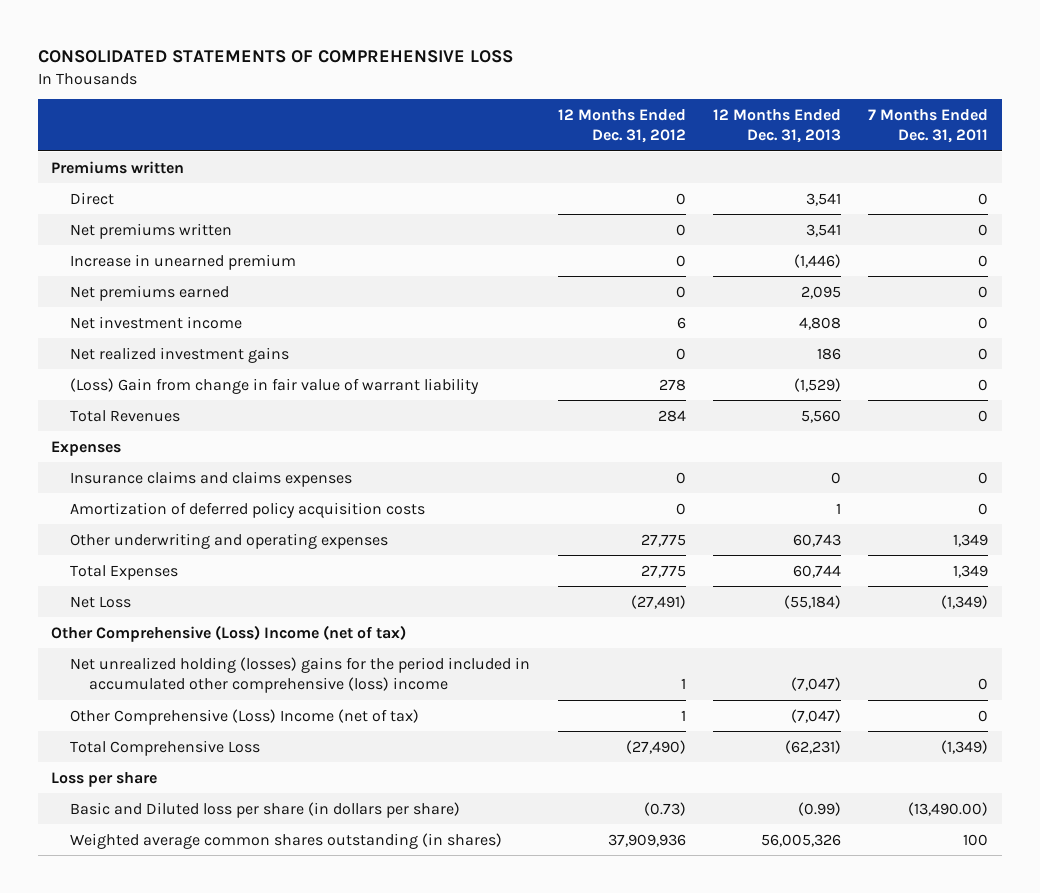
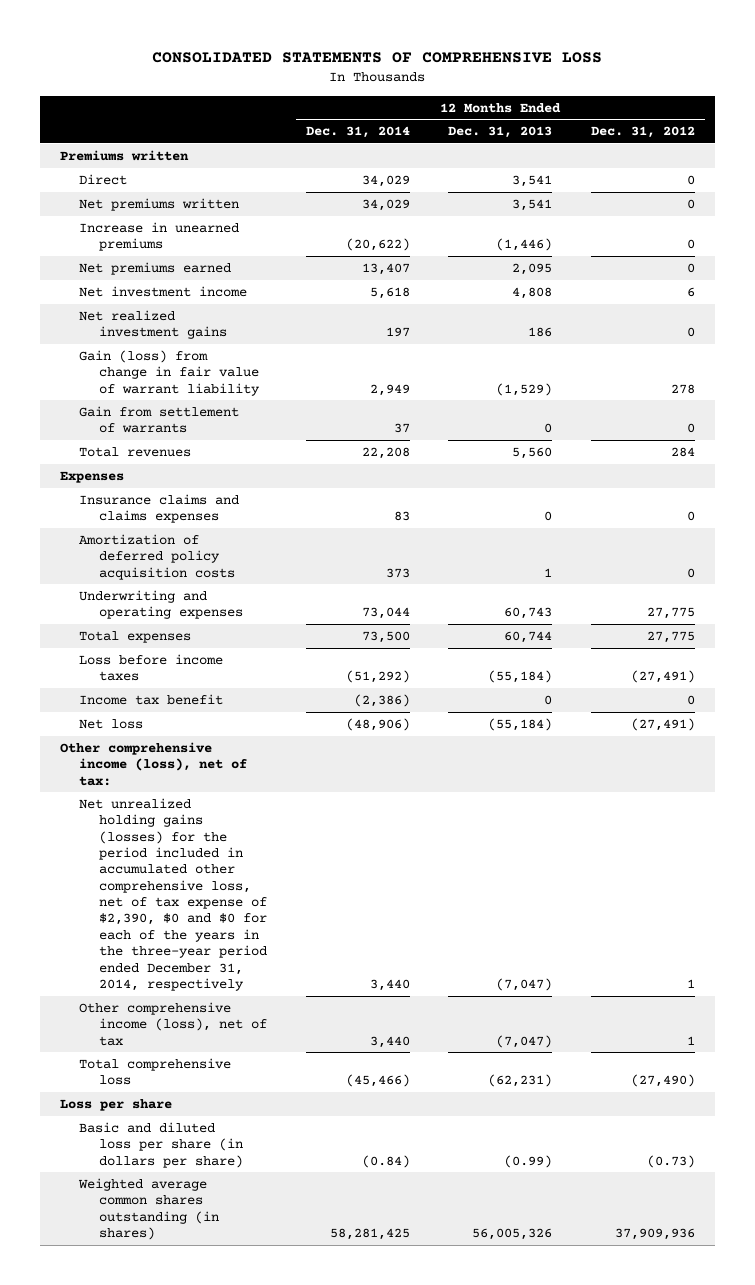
[868,108,989,144] 7 Months Ended Dec. 31, 2011 -> none
none -> [305,126,410,139] Dec. 31, 2014
[70,253,297,270] Increase in unearned premium -> [79,221,240,252] Increase in unearned premiums
[70,377,480,394] (Loss) Gain from change in fair value of warrant liability -> [79,349,260,396] Gain (loss) from change in fair value of warrant liability
none -> [79,405,240,434] Gain from settlement of warrants
[70,409,181,422] Total Revenues -> [79,446,192,457] Total revenues
[70,532,389,549] Other underwriting and operating expenses -> [79,589,243,620] Underwriting and operating expenses
[70,564,179,580] Total Expenses -> [79,630,192,643] Total expenses
none -> [79,653,224,682] Loss before income taxes
none -> [79,693,224,705] Income tax benefit
[70,595,132,608] Net Loss -> [79,718,144,729] Net loss
[51,624,407,642] Other Comprehensive (Loss) Income (net of tax) -> [59,741,248,786] Other comprehensive income (loss), net of tax:
[70,656,531,693] Net unrealized holding (losses) gains for the period included in accumulated other comprehensive (loss) income -> [79,797,267,991] Net unrealized holding gains (losses) for the period included in accumulated other comprehensive loss, net of tax expense of $2,390, $0 and $0 for each of the years in the three-year period ended December 31, 2014, respectively
[70,708,420,725] Other Comprehensive (Loss) Income (net of tax) -> [79,1001,267,1046] Other comprehensive income (loss), net of tax
[70,739,261,756] Total Comprehensive Loss -> [79,1057,232,1086] Total comprehensive loss
[70,801,461,818] Basic and Diluted loss per share (in dollars per share) -> [79,1121,243,1168] Basic and diluted loss per share (in dollars per share)

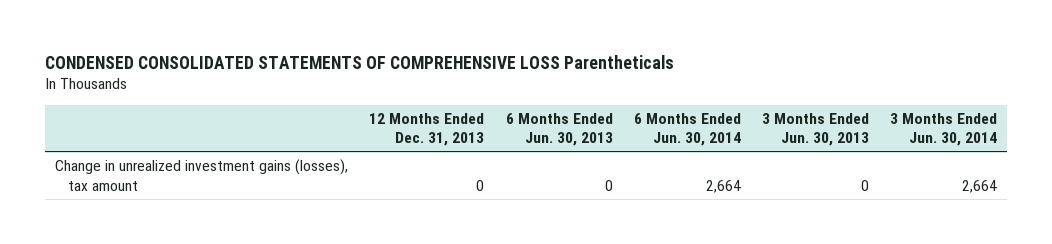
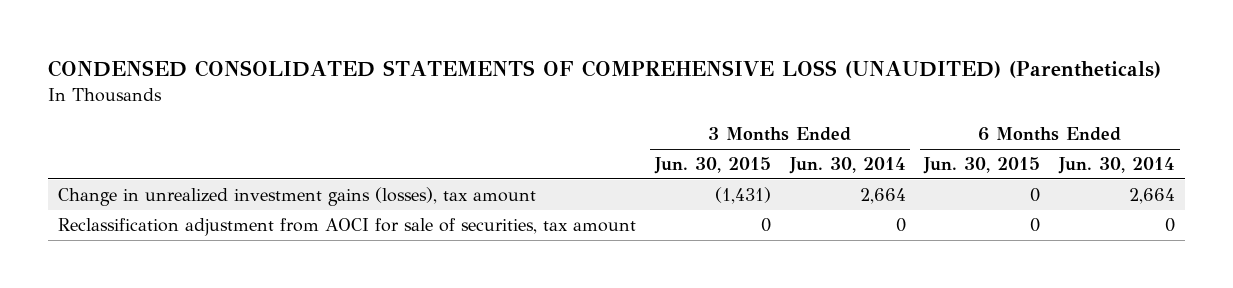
[44,54,674,69] CONDENSED CONSOLIDATED STATEMENTS OF COMPREHENSIVE LOSS Parentheticals -> [48,60,1162,79] CONDENSED CONSOLIDATED STATEMENTS OF COMPREHENSIVE LOSS (UNAUDITED) (Parentheticals)
[369,112,485,147] 12 Months Ended Dec. 31, 2013 -> none
[505,112,613,147] 6 Months Ended Jun. 30, 2013 -> none
[761,112,869,147] 3 Months Ended Jun. 30, 2013 -> none
none -> [653,157,771,175] Jun. 30, 2015
none -> [923,157,1041,175] Jun. 30, 2015
none -> [57,218,636,237] Reclassification adjustment from AOCI for sale of securities, tax amount

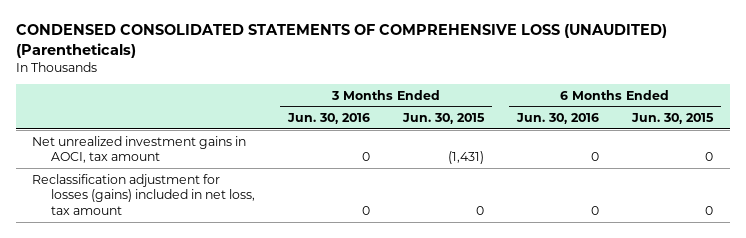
[788,157,906,175] Jun. 30, 2014 -> none
[1058,157,1176,175] Jun. 30, 2014 -> none
none -> [286,113,370,125] Jun. 30, 2016
none -> [516,113,600,125] Jun. 30, 2016
[57,187,536,207] Change in unrealized investment gains (losses), tax amount -> [32,135,247,164] Net unrealized investment gains in AOCI, tax amount
[57,218,636,237] Reclassification adjustment from AOCI for sale of securities, tax amount -> [32,173,255,216] Reclassification adjustment for losses (gains) included in net loss, tax amount

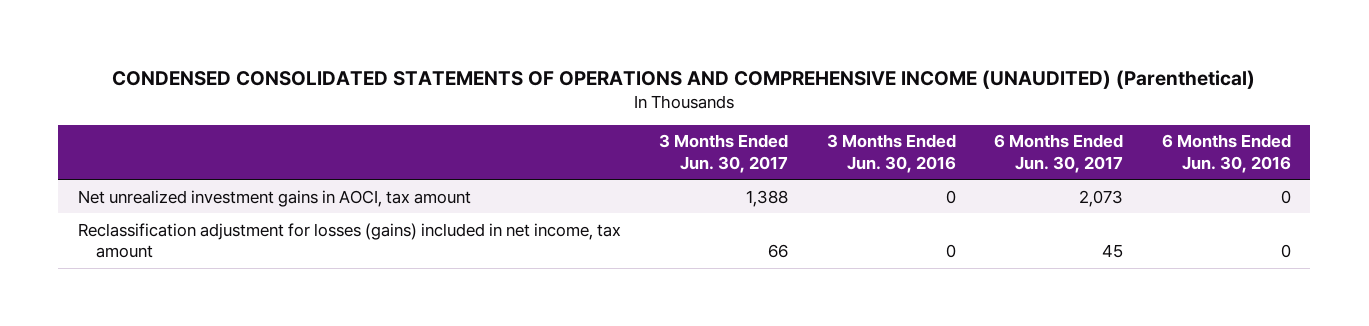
[15,24,667,58] CONDENSED CONSOLIDATED STATEMENTS OF COMPREHENSIVE LOSS (UNAUDITED) (Parentheticals) -> [112,69,1256,89] CONDENSED CONSOLIDATED STATEMENTS OF OPERATIONS AND COMPREHENSIVE INCOME (UNAUDITED) (Parenthetical)
[402,113,486,125] Jun. 30, 2015 -> none
[631,113,715,125] Jun. 30, 2015 -> none
none -> [659,134,789,173] 3 Months Ended Jun. 30, 2017
none -> [994,134,1124,173] 6 Months Ended Jun. 30, 2017
[32,173,255,216] Reclassification adjustment for losses (gains) included in net loss, tax amount -> [77,222,621,259] Reclassification adjustment for losses (gains) included in net income, tax amount

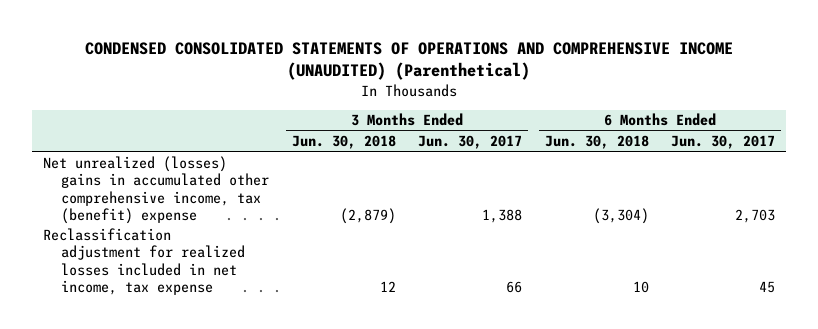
[826,134,956,173] 3 Months Ended Jun. 30, 2016 -> none
[1161,134,1291,173] 6 Months Ended Jun. 30, 2016 -> none
none -> [291,135,396,150] Jun. 30, 2018
none -> [544,135,649,150] Jun. 30, 2018
[77,189,471,207] Net unrealized investment gains in AOCI, tax amount -> [43,156,270,224] Net unrealized (losses) gains in accumulated other comprehensive income, tax (benefit) expense
[1079,189,1124,207] 2,073 -> [735,208,776,223] 2,703
[77,222,621,259] Reclassification adjustment for losses (gains) included in net income, tax amount -> [43,228,246,295] Reclassification adjustment for realized losses included in net income, tax expense

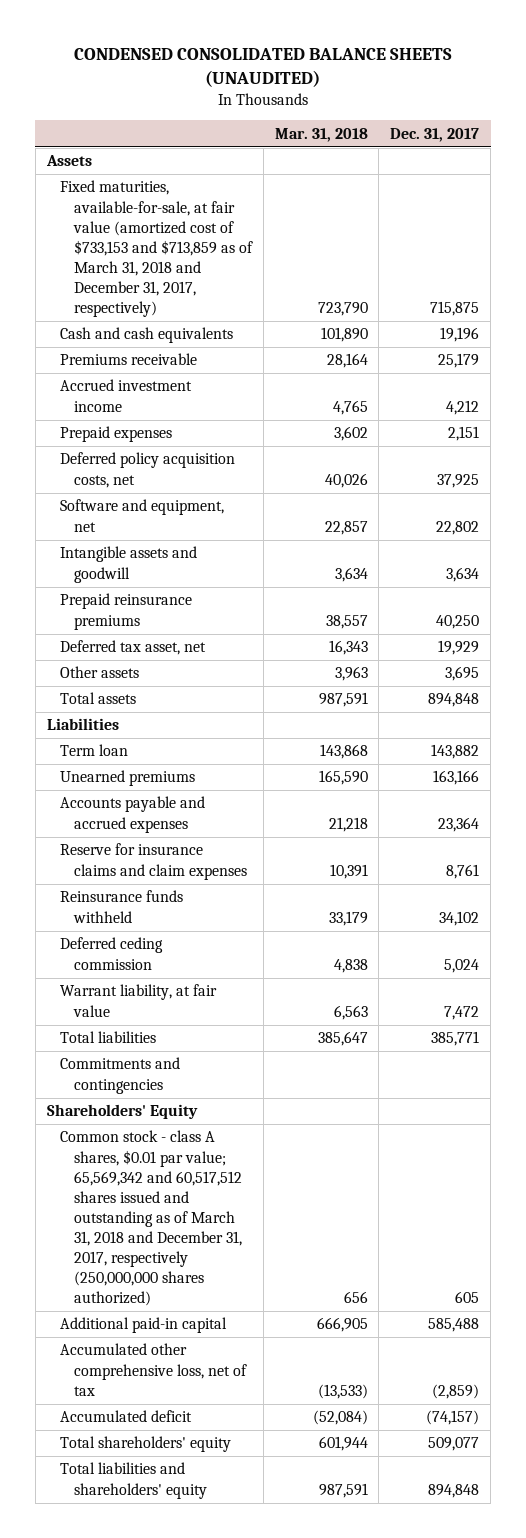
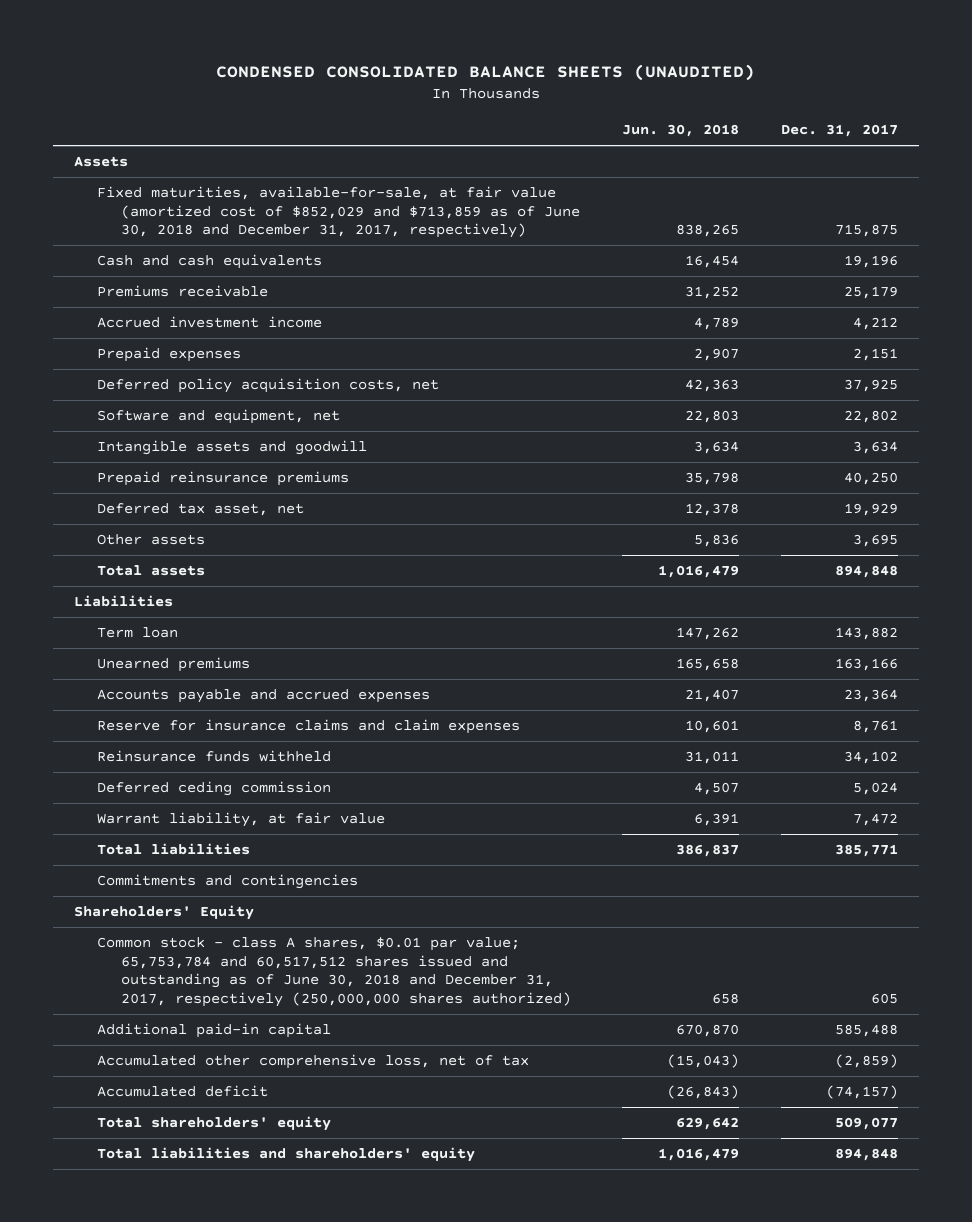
[274,127,368,142] Mar. 31, 2018 -> none
none -> [622,124,740,138] Jun. 30, 2018
[60,180,254,318] Fixed maturities, available-for-sale, at fair value (amortized cost of $733,153 and $713,859 as of March 31, 2018 and December 31, 2017, respectively) -> [97,186,581,239] Fixed maturities, available-for-sale, at fair value (amortized cost of $852,029 and $713,859 as of June 30, 2018 and December 31, 2017, respectively)
[60,1130,243,1307] Common stock - class A shares, $0.01 par value; 65,569,342 and 60,517,512 shares issued and outstanding as of March 31, 2018 and December 31, 2017, respectively (250,000,000 shares authorized) -> [97,937,572,1008] Common stock - class A shares, $0.01 par value; 65,753,784 and 60,517,512 shares issued and outstanding as of June 30, 2018 and December 31, 2017, respectively (250,000,000 shares authorized)

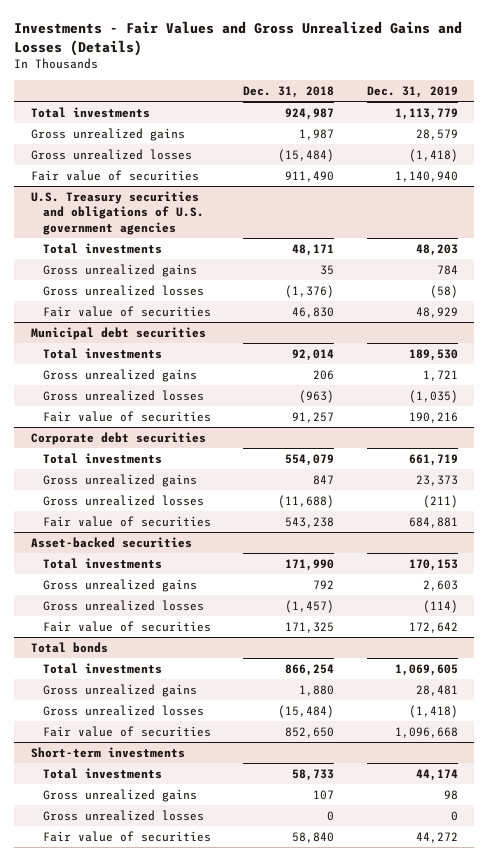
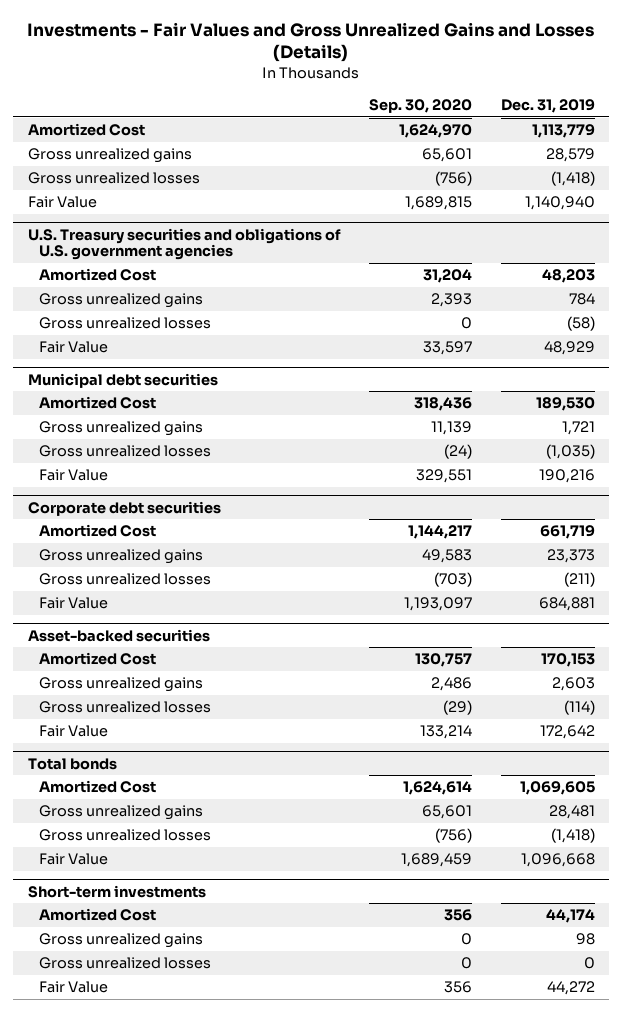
[243,85,335,98] Dec. 31, 2018 -> none
none -> [369,98,473,113] Sep. 30, 2020
[30,106,150,118] Total investments -> [27,123,145,137] Amortized Cost
[30,169,199,181] Fair value of securities -> [27,196,97,209] Fair Value
[42,242,162,254] Total investments -> [38,268,156,282] Amortized Cost
[42,305,211,317] Fair value of securities -> [38,341,108,354] Fair Value
[42,347,162,359] Total investments -> [38,396,156,410] Amortized Cost
[42,410,211,422] Fair value of securities -> [38,469,108,482] Fair Value
[42,452,162,464] Total investments -> [38,524,156,538] Amortized Cost
[42,515,211,527] Fair value of securities -> [38,597,108,610] Fair Value
[42,557,162,569] Total investments -> [38,652,156,666] Amortized Cost
[42,620,211,632] Fair value of securities -> [38,725,108,738] Fair Value
[42,662,162,674] Total investments -> [38,780,156,794] Amortized Cost
[42,725,211,737] Fair value of securities -> [38,853,108,866] Fair Value
[42,767,162,779] Total investments -> [38,908,156,922] Amortized Cost
[42,830,211,842] Fair value of securities -> [38,981,108,994] Fair Value

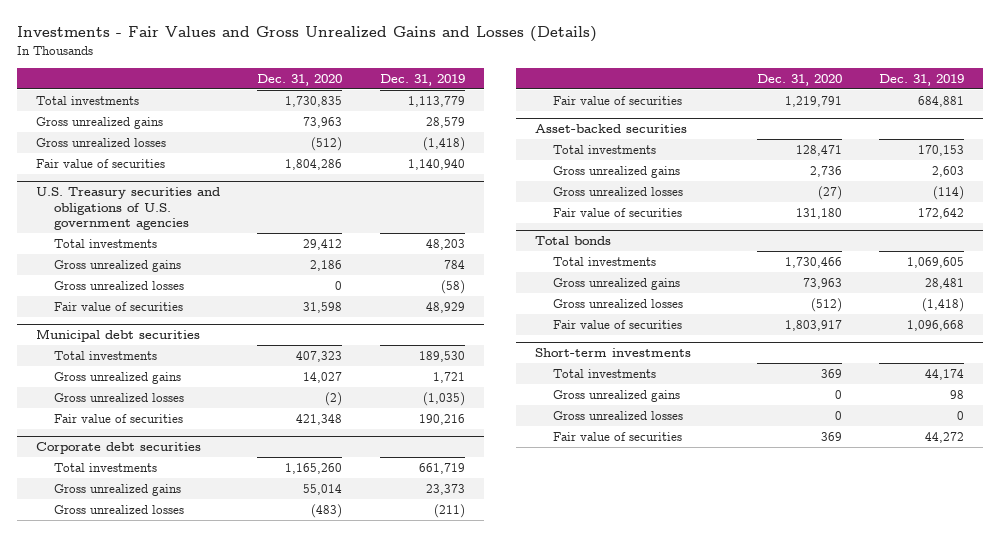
[369,98,473,113] Sep. 30, 2020 -> none
none -> [257,73,343,86] Dec. 31, 2020
[27,123,145,137] Amortized Cost -> [36,95,140,105] Total investments
[27,196,97,209] Fair Value -> [36,158,166,168] Fair value of securities
[38,268,156,282] Amortized Cost -> [53,238,157,248] Total investments
[38,341,108,354] Fair Value -> [53,301,183,311] Fair value of securities
[38,396,156,410] Amortized Cost -> [53,350,157,360] Total investments
[38,469,108,482] Fair Value -> [53,413,183,423] Fair value of securities
[38,524,156,538] Amortized Cost -> [53,462,157,472] Total investments
[38,597,108,610] Fair Value -> [552,95,682,105] Fair value of securities
[38,652,156,666] Amortized Cost -> [552,144,656,154] Total investments
[38,725,108,738] Fair Value -> [552,207,682,217] Fair value of securities
[38,780,156,794] Amortized Cost -> [552,256,656,266] Total investments
[38,853,108,866] Fair Value -> [552,319,682,329] Fair value of securities
[38,908,156,922] Amortized Cost -> [552,368,656,378] Total investments
[38,981,108,994] Fair Value -> [552,431,682,441] Fair value of securities

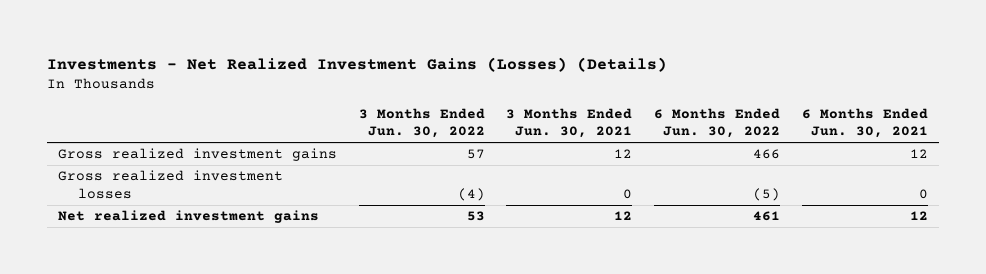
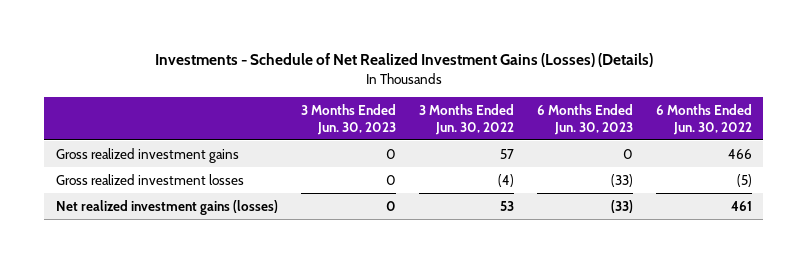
[46,57,667,73] Investments - Net Realized Investment Gains (Losses) (Details) -> [154,53,653,68] Investments - Schedule of Net Realized Investment Gains (Losses) (Details)
[506,107,633,139] 3 Months Ended Jun. 30, 2021 -> none
[802,107,929,139] 6 Months Ended Jun. 30, 2021 -> none
none -> [300,104,396,135] 3 Months Ended Jun. 30, 2023
none -> [536,104,633,135] 6 Months Ended Jun. 30, 2023
[57,210,319,224] Net realized investment gains -> [55,199,278,215] Net realized investment gains (losses)

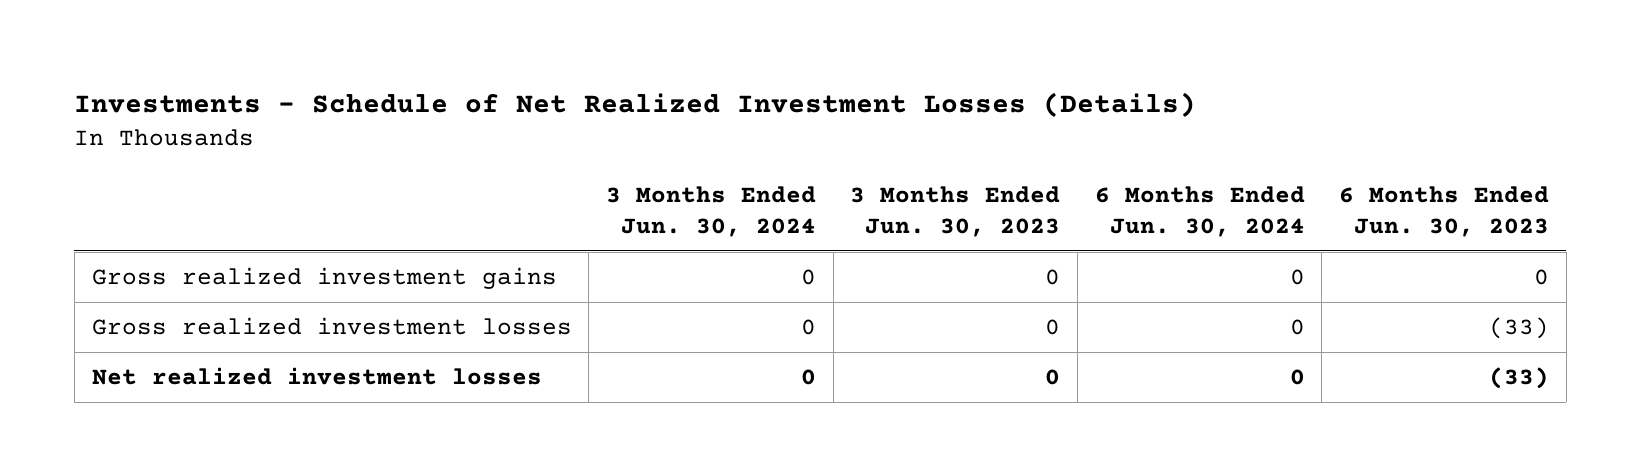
[154,53,653,68] Investments - Schedule of Net Realized Investment Gains (Losses) (Details) -> [74,92,1197,118] Investments - Schedule of Net Realized Investment Losses (Details)
[418,104,514,135] 3 Months Ended Jun. 30, 2022 -> none
[655,104,752,135] 6 Months Ended Jun. 30, 2022 -> none
none -> [605,185,816,237] 3 Months Ended Jun. 30, 2024
none -> [1094,185,1305,237] 6 Months Ended Jun. 30, 2024
[55,199,278,215] Net realized investment gains (losses) -> [91,366,542,385] Net realized investment losses

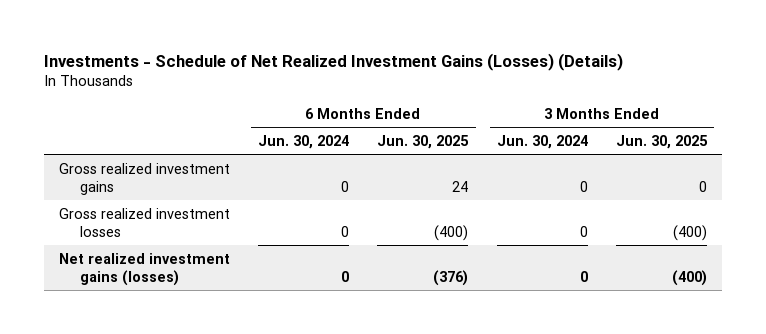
[74,92,1197,118] Investments - Schedule of Net Realized Investment Losses (Details) -> [44,52,624,71] Investments - Schedule of Net Realized Investment Gains (Losses) (Details)
[850,185,1061,237] 3 Months Ended Jun. 30, 2023 -> none
[1339,185,1550,237] 6 Months Ended Jun. 30, 2023 -> none
none -> [377,134,470,149] Jun. 30, 2025
none -> [616,134,709,149] Jun. 30, 2025
[91,366,542,385] Net realized investment losses -> [58,252,230,286] Net realized investment gains (losses)

